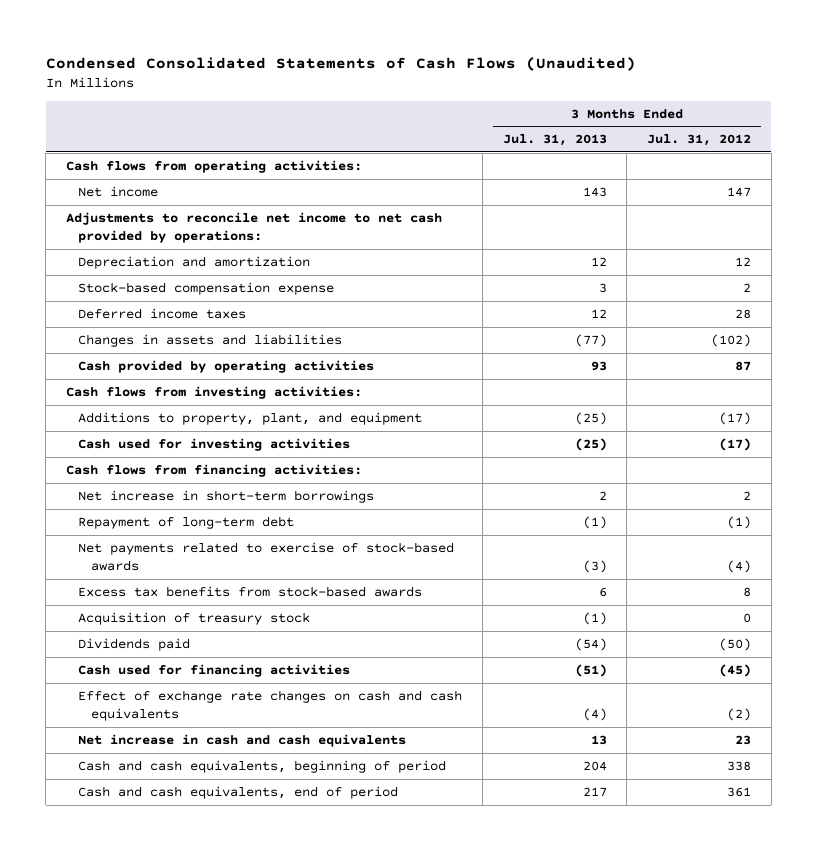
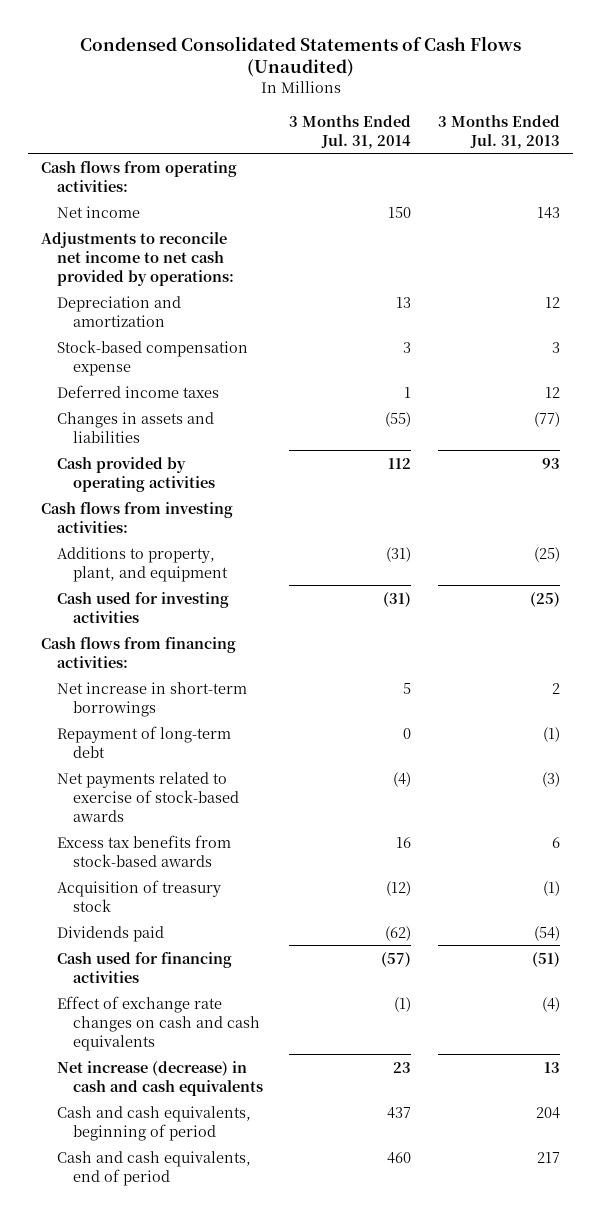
[647,134,752,147] Jul. 31, 2012 -> none
none -> [289,114,412,149] 3 Months Ended Jul. 31, 2014
[78,733,407,747] Net increase in cash and cash equivalents -> [56,1060,263,1096] Net increase (decrease) in cash and cash equivalents

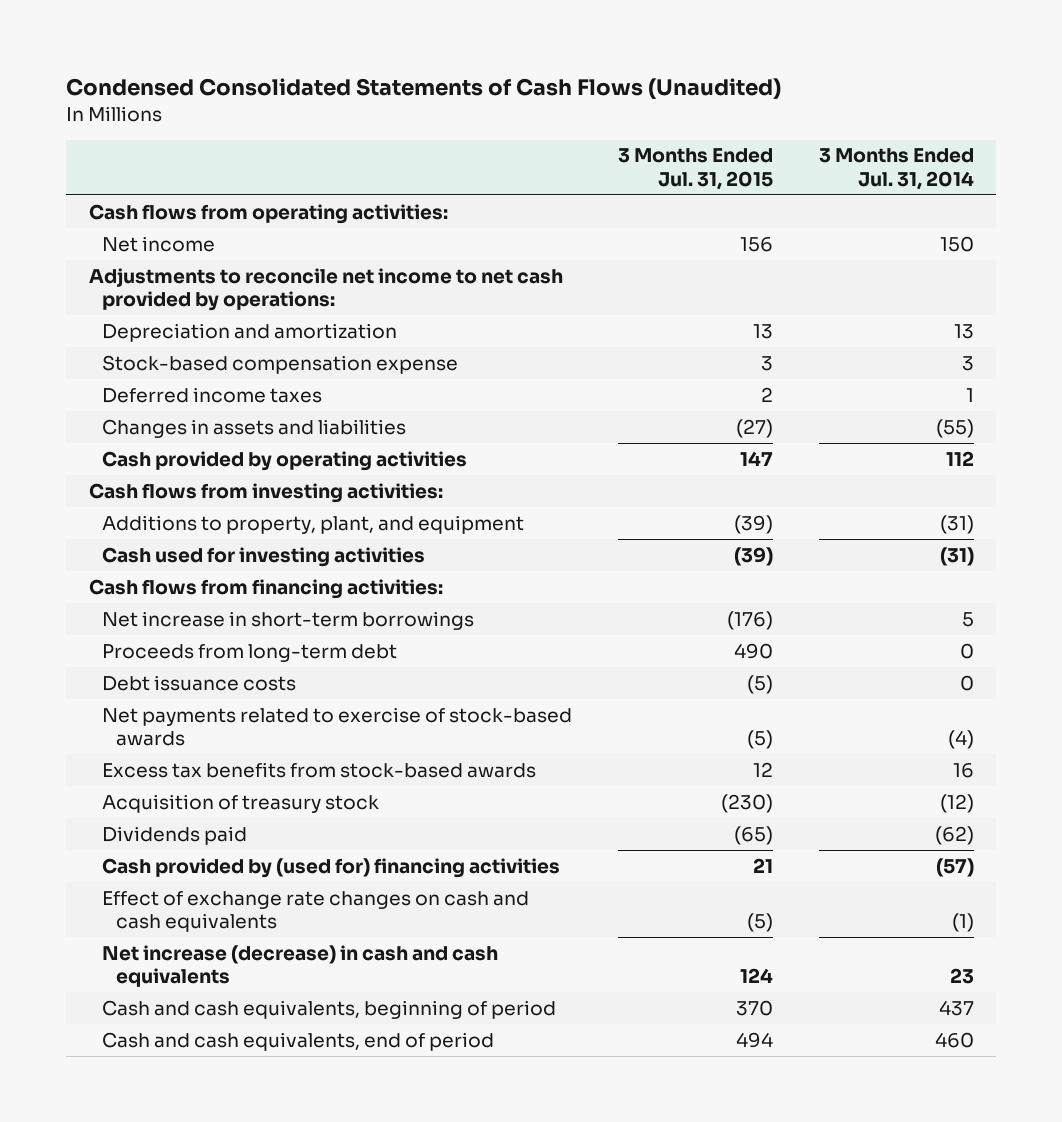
[437,114,560,149] 3 Months Ended Jul. 31, 2013 -> none
none -> [617,148,773,190] 3 Months Ended Jul. 31, 2015
[56,725,231,758] Repayment of long-term debt -> none
none -> [102,643,398,662] Proceeds from long-term debt
none -> [102,674,297,691] Debt issuance costs
[56,951,232,983] Cash used for financing activities -> [102,857,561,878] Cash provided by (used for) financing activities

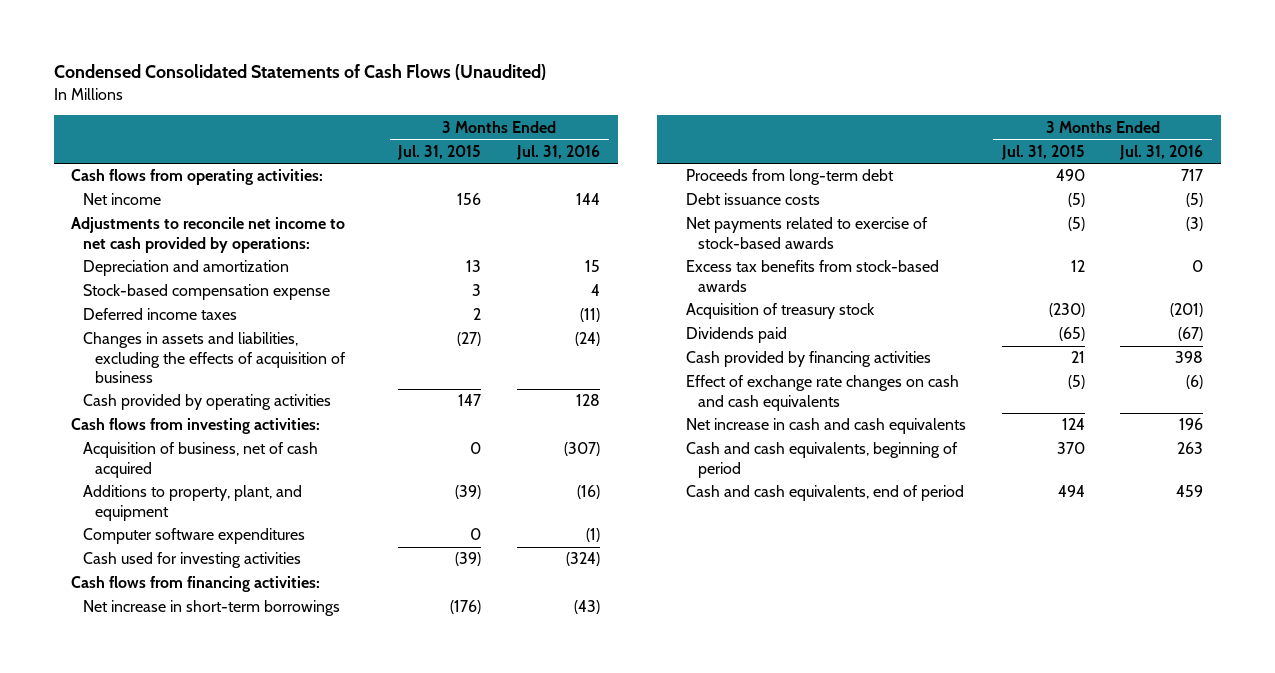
[818,148,974,190] 3 Months Ended Jul. 31, 2014 -> none
none -> [515,144,600,160] Jul. 31, 2016
[102,418,407,438] Changes in assets and liabilities -> [83,332,346,383] Changes in assets and liabilities, excluding the effects of acquisition of business
none -> [83,442,319,478] Acquisition of business, net of cash acquired
none -> [83,528,306,545] Computer software expenditures
[102,857,561,878] Cash provided by (used for) financing activities -> [686,351,932,368] Cash provided by financing activities
[102,944,499,988] Net increase (decrease) in cash and cash equivalents -> [686,418,967,435] Net increase in cash and cash equivalents

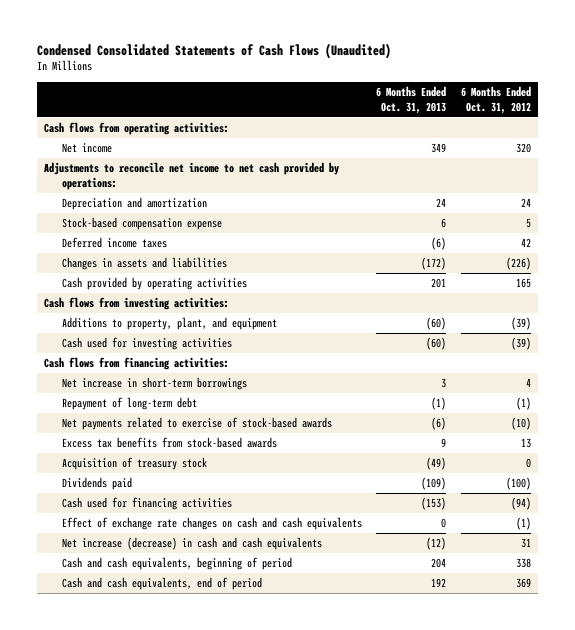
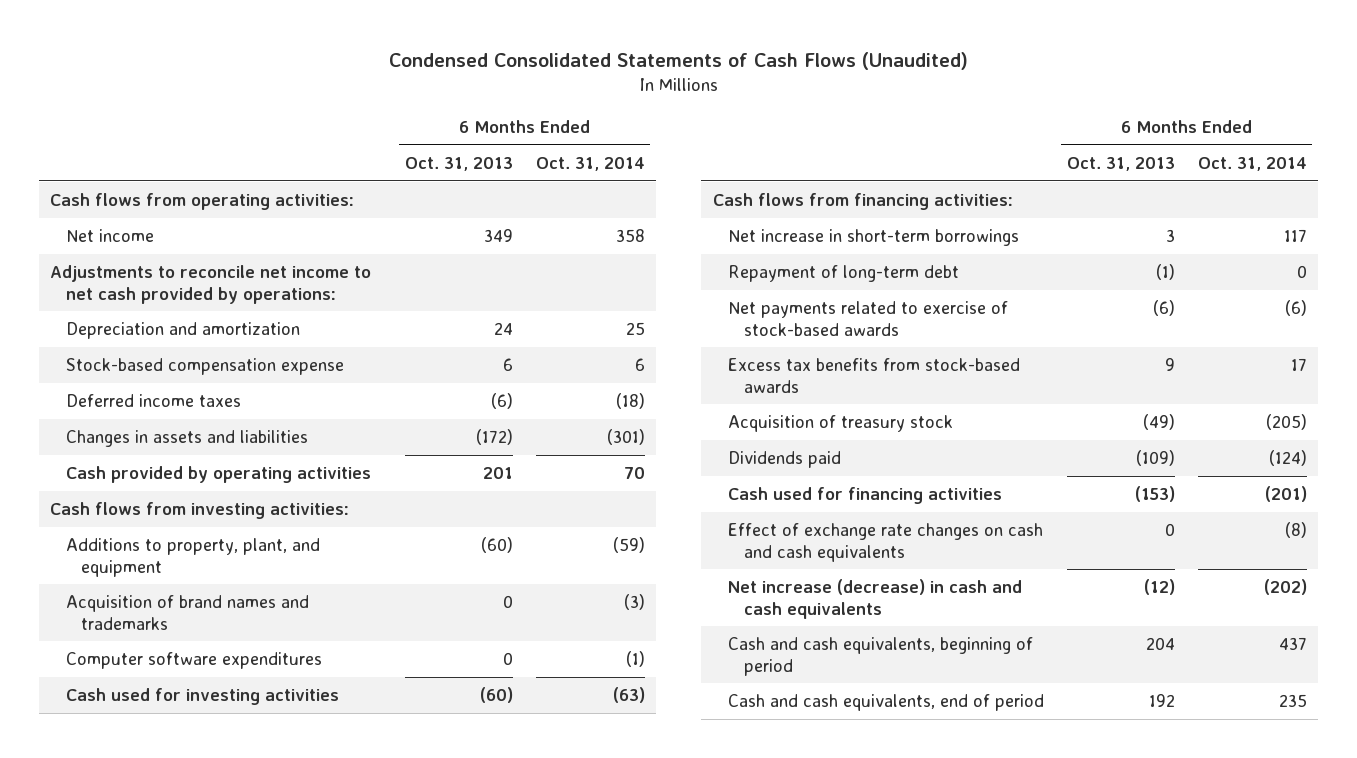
[460,86,531,115] 6 Months Ended Oct. 31, 2012 -> none
none -> [535,156,645,171] Oct. 31, 2014
none -> [65,594,309,630] Acquisition of brand names and trademarks
none -> [65,651,322,669] Computer software expenditures

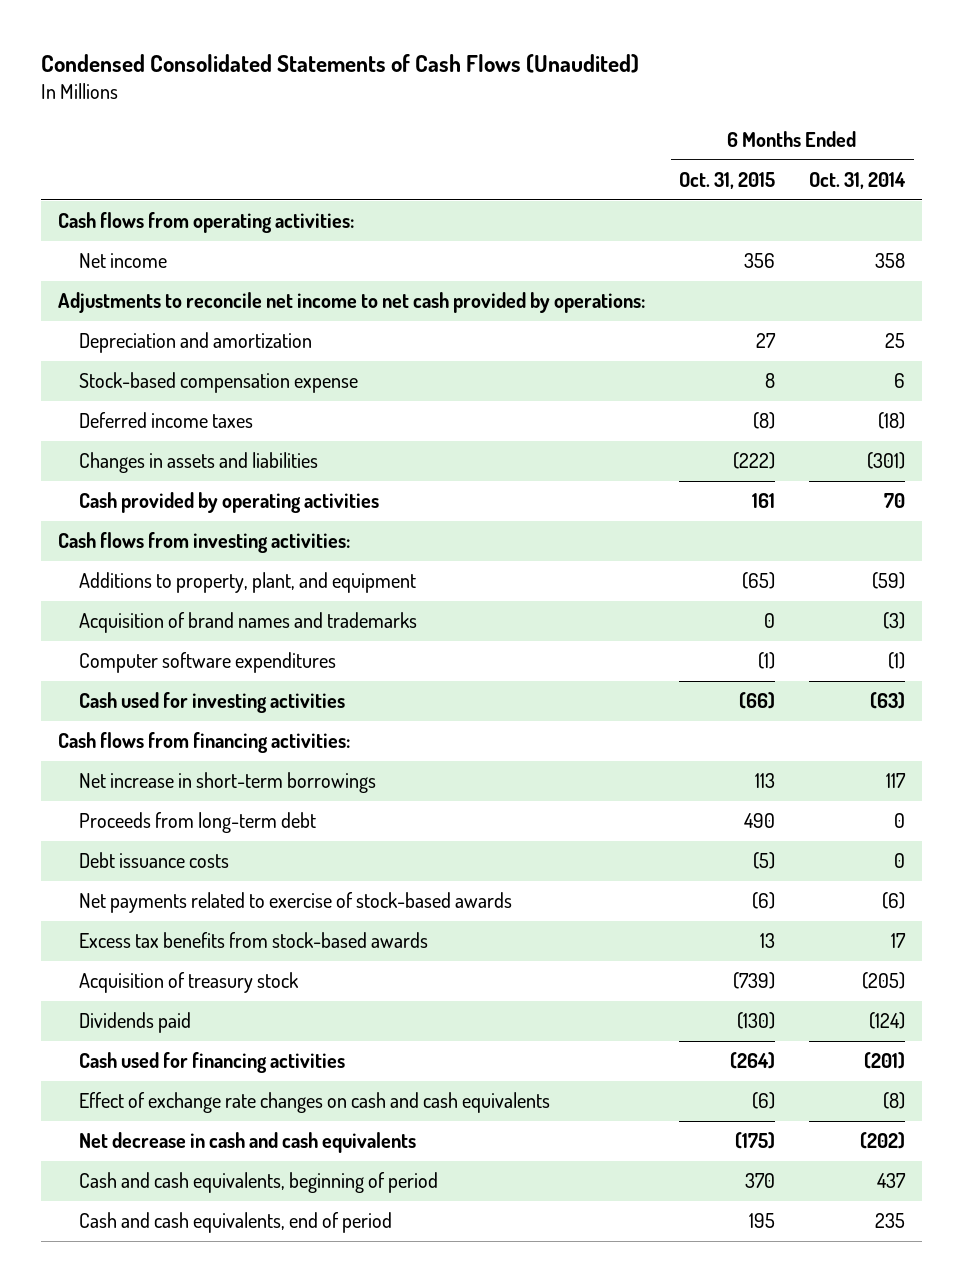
[404,156,513,171] Oct. 31, 2013 -> none
none -> [679,171,776,189] Oct. 31, 2015
[728,264,960,282] Repayment of long-term debt -> none
none -> [78,812,316,834] Proceeds from long-term debt
none -> [78,852,229,869] Debt issuance costs
[728,578,1023,619] Net increase (decrease) in cash and cash equivalents -> [78,1132,416,1154] Net decrease in cash and cash equivalents

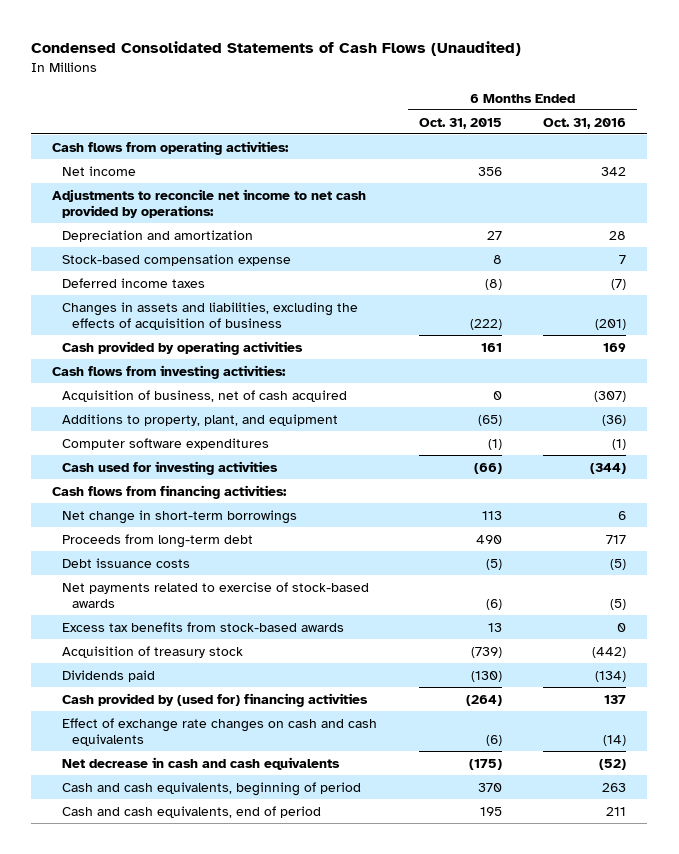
[809,171,907,189] Oct. 31, 2014 -> none
none -> [543,117,627,129] Oct. 31, 2016
[78,452,318,474] Changes in assets and liabilities -> [62,301,359,330] Changes in assets and liabilities, excluding the effects of acquisition of business
none -> [62,389,348,402] Acquisition of business, net of cash acquired
[78,612,417,634] Acquisition of brand names and trademarks -> none
[78,772,376,794] Net increase in short-term borrowings -> [62,509,298,524] Net change in short-term borrowings
[78,1052,345,1074] Cash used for financing activities -> [62,692,369,707] Cash provided by (used for) financing activities

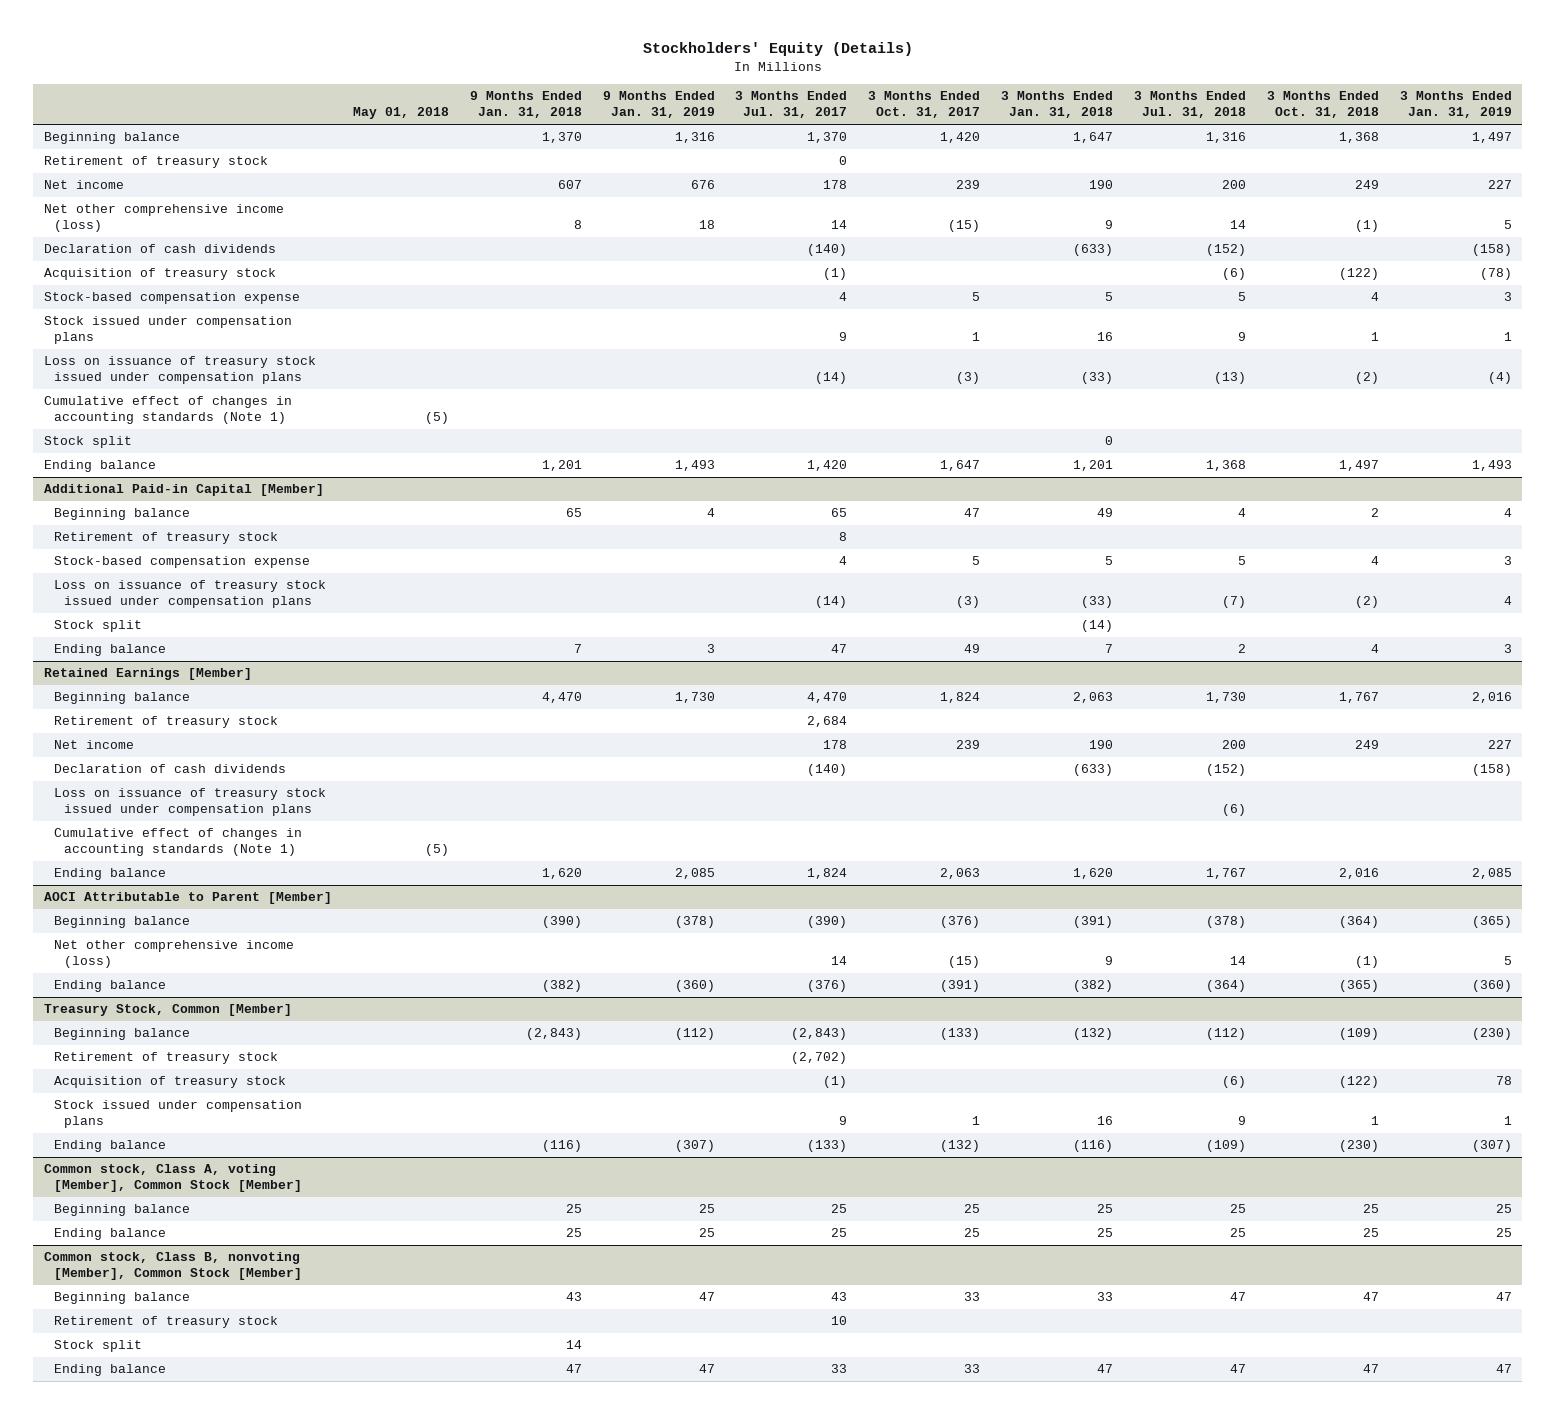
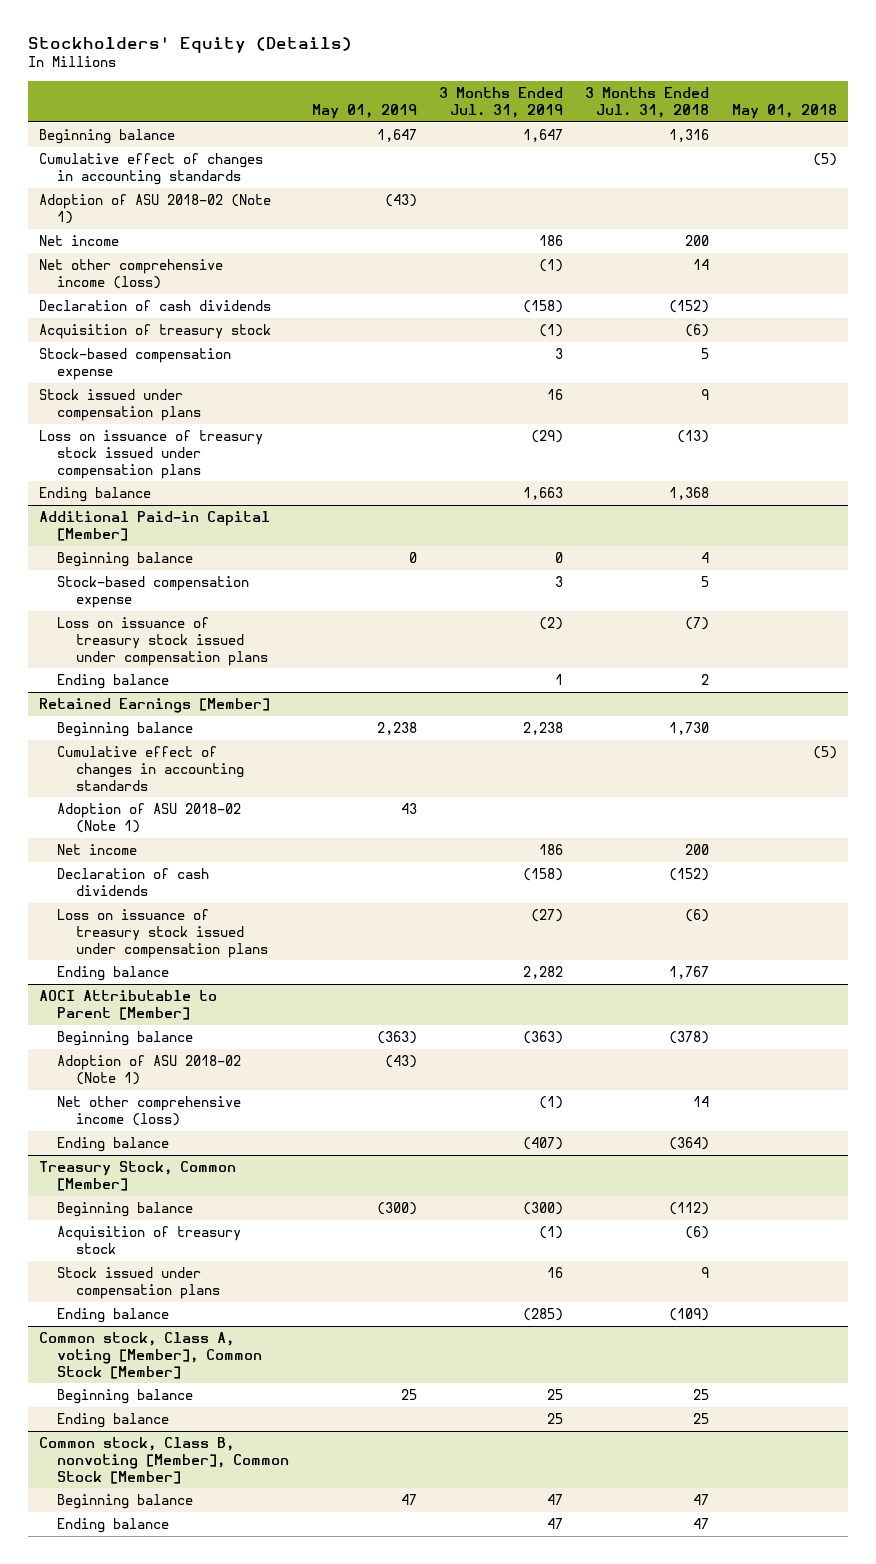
[469,91,582,119] 9 Months Ended Jan. 31, 2018 -> none
[602,91,715,119] 9 Months Ended Jan. 31, 2019 -> none
[735,91,848,119] 3 Months Ended Jul. 31, 2017 -> none
[868,91,981,119] 3 Months Ended Oct. 31, 2017 -> none
[1001,91,1114,119] 3 Months Ended Jan. 31, 2018 -> none
[1266,91,1379,119] 3 Months Ended Oct. 31, 2018 -> none
[1399,91,1512,119] 3 Months Ended Jan. 31, 2019 -> none
none -> [311,103,417,119] May 01, 2019
none -> [439,87,564,118] 3 Months Ended Jul. 31, 2019
[43,156,268,169] Retirement of treasury stock -> none
none -> [38,153,263,185] Cumulative effect of changes in accounting standards
none -> [38,194,271,224] Adoption of ASU 2018-02 (Note 1)
[43,396,292,425] Cumulative effect of changes in accounting standards (Note 1) -> none
[43,436,132,449] Stock split -> none
[53,532,278,545] Retirement of treasury stock -> none
[53,620,142,633] Stock split -> none
[53,716,278,729] Retirement of treasury stock -> none
none -> [57,746,244,791] Cumulative effect of changes in accounting standards
none -> [57,803,242,833] Adoption of ASU 2018-02 (Note 1)
[53,828,302,857] Cumulative effect of changes in accounting standards (Note 1) -> none
none -> [57,1055,242,1085] Adoption of ASU 2018-02 (Note 1)
[53,1052,278,1065] Retirement of treasury stock -> none
[53,1316,278,1329] Retirement of treasury stock -> none
[53,1340,142,1353] Stock split -> none

